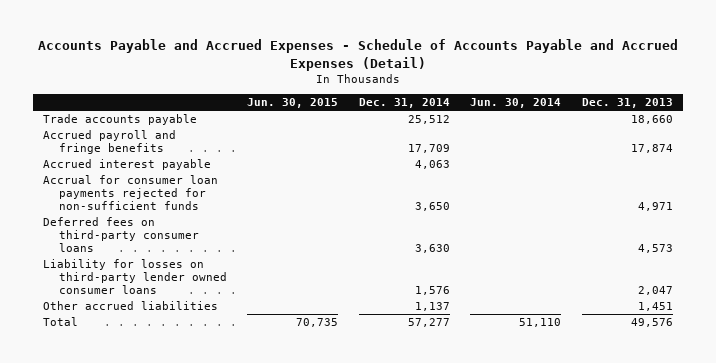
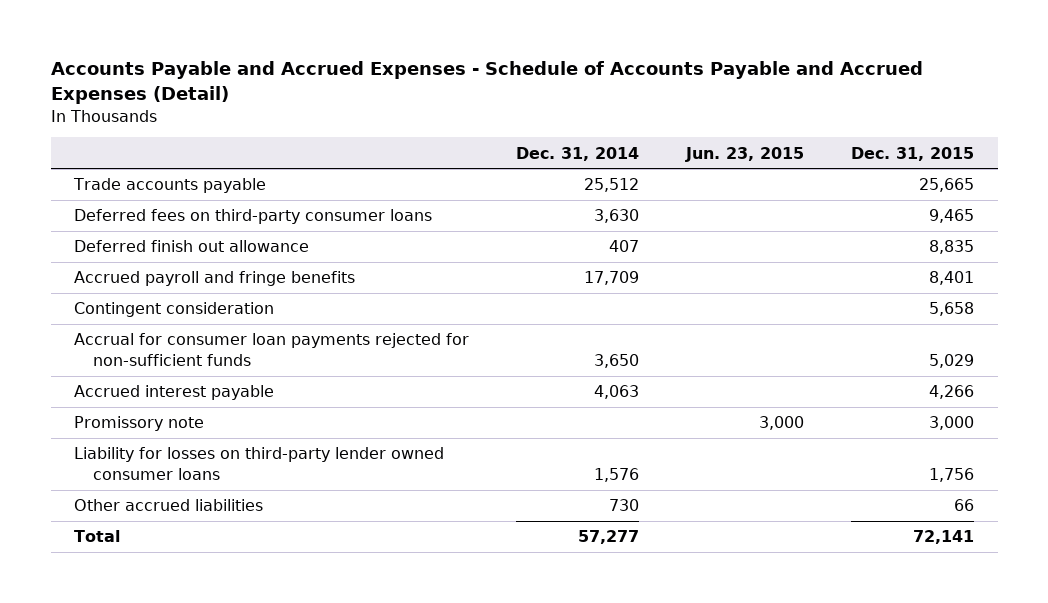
[247,98,339,109] Jun. 30, 2015 -> none
[470,98,562,109] Jun. 30, 2014 -> none
[581,98,673,109] Dec. 31, 2013 -> none
none -> [685,146,805,162] Jun. 23, 2015
none -> [851,146,975,161] Dec. 31, 2015
[43,217,199,253] Deferred fees on third-party consumer loans -> [74,209,433,225] Deferred fees on third-party consumer loans
none -> [74,240,310,253] Deferred finish out allowance
none -> [74,302,275,318] Contingent consideration
[43,159,212,171] Accrued interest payable -> [74,385,275,401] Accrued interest payable
none -> [74,416,205,432] Promissory note
[414,302,450,312] 1,137 -> [609,499,640,512] 730

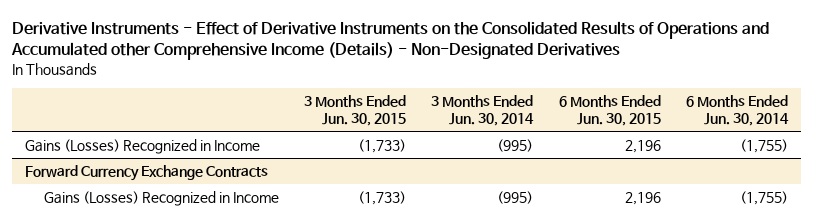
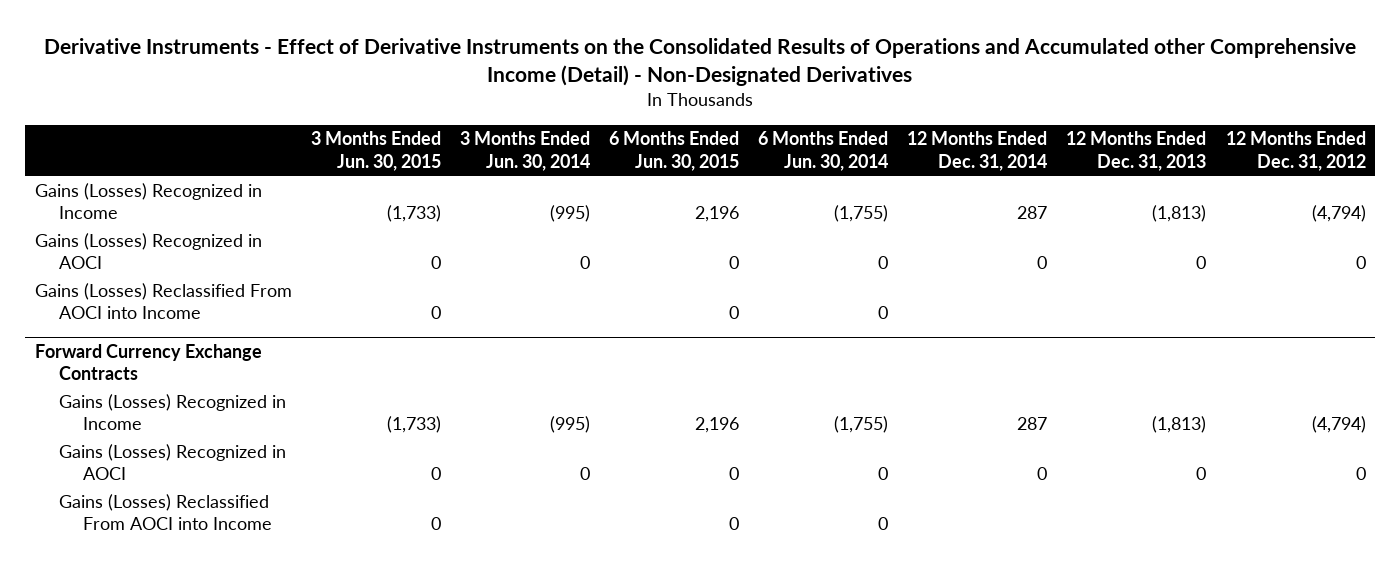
[11,20,770,61] Derivative Instruments - Effect of Derivative Instruments on the Consolidated Results of Operations and Accumulated other Comprehensive Income (Details) - Non-Designated Derivatives -> [44,37,1357,86] Derivative Instruments - Effect of Derivative Instruments on the Consolidated Results of Operations and Accumulated other Comprehensive Income (Detail) - Non-Designated Derivatives
none -> [907,131,1048,171] 12 Months Ended Dec. 31, 2014
none -> [1066,131,1207,171] 12 Months Ended Dec. 31, 2013
none -> [1225,131,1366,171] 12 Months Ended Dec. 31, 2012
none -> [34,232,262,269] Gains (Losses) Recognized in AOCI
none -> [34,282,292,319] Gains (Losses) Reclassified From AOCI into Income
none -> [59,443,287,480] Gains (Losses) Recognized in AOCI
none -> [59,493,273,530] Gains (Losses) Reclassified From AOCI into Income

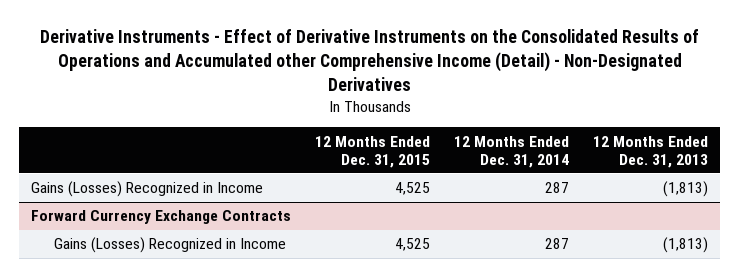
[310,131,441,171] 3 Months Ended Jun. 30, 2015 -> none
[460,131,591,171] 3 Months Ended Jun. 30, 2014 -> none
[609,131,740,171] 6 Months Ended Jun. 30, 2015 -> none
[758,131,889,171] 6 Months Ended Jun. 30, 2014 -> none
[1225,131,1366,171] 12 Months Ended Dec. 31, 2012 -> none
none -> [315,135,431,168] 12 Months Ended Dec. 31, 2015
[34,232,262,269] Gains (Losses) Recognized in AOCI -> none
[34,282,292,319] Gains (Losses) Reclassified From AOCI into Income -> none
[59,443,287,480] Gains (Losses) Recognized in AOCI -> none
[59,493,273,530] Gains (Losses) Reclassified From AOCI into Income -> none

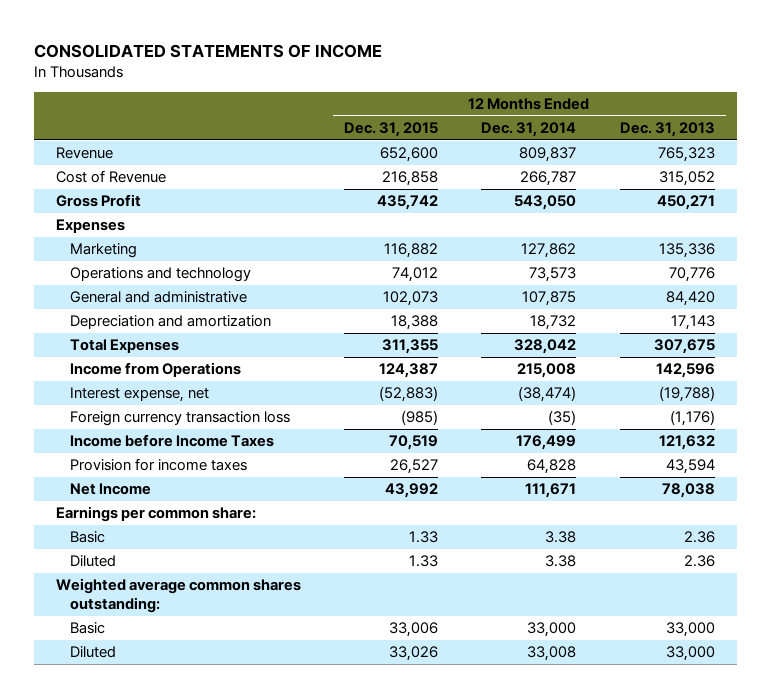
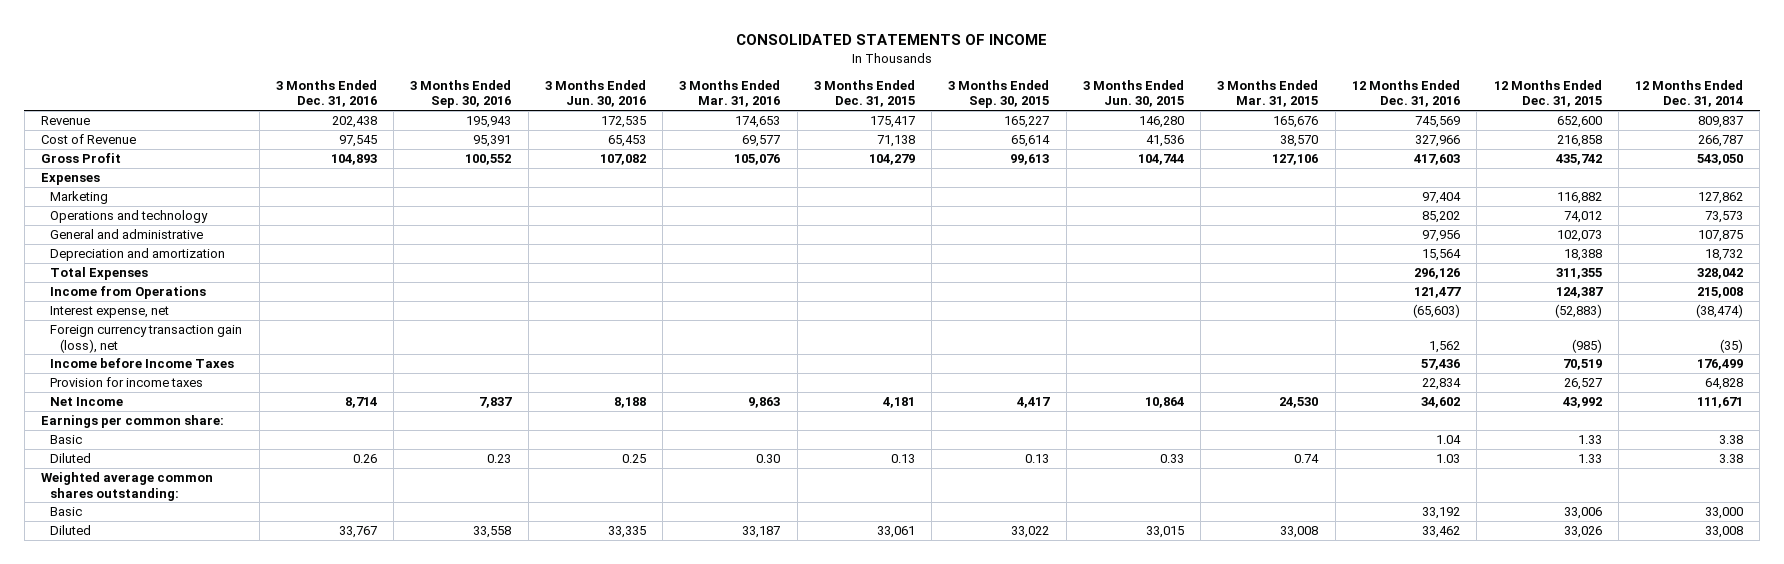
[619,122,715,138] Dec. 31, 2013 -> none
none -> [275,80,377,108] 3 Months Ended Dec. 31, 2016
none -> [410,80,512,109] 3 Months Ended Sep. 30, 2016
none -> [544,80,646,108] 3 Months Ended Jun. 30, 2016
none -> [679,80,781,108] 3 Months Ended Mar. 31, 2016
none -> [813,80,915,108] 3 Months Ended Dec. 31, 2015
none -> [948,80,1050,109] 3 Months Ended Sep. 30, 2015
none -> [1082,80,1184,108] 3 Months Ended Jun. 30, 2015
none -> [1217,80,1319,108] 3 Months Ended Mar. 31, 2015
none -> [1352,80,1461,108] 12 Months Ended Dec. 31, 2016
[69,411,290,427] Foreign currency transaction loss -> [50,325,243,353] Foreign currency transaction gain (loss), net

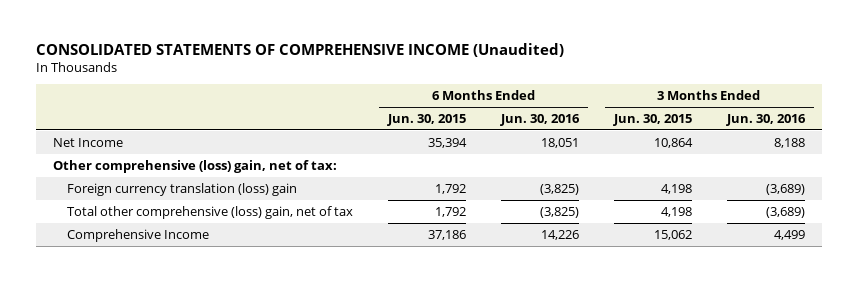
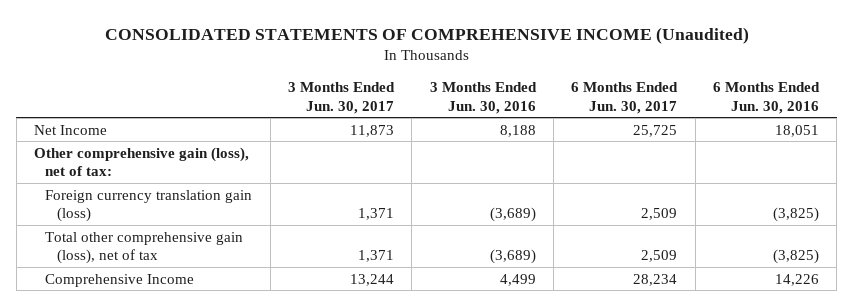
[387,113,467,126] Jun. 30, 2015 -> none
[612,113,692,126] Jun. 30, 2015 -> none
none -> [288,82,396,114] 3 Months Ended Jun. 30, 2017
none -> [571,82,679,114] 6 Months Ended Jun. 30, 2017
[53,159,338,173] Other comprehensive (loss) gain, net of tax: -> [34,146,250,177] Other comprehensive gain (loss), net of tax:
[67,182,298,196] Foreign currency translation (loss) gain -> [45,189,253,223] Foreign currency translation gain (loss)
[67,205,354,219] Total other comprehensive (loss) gain, net of tax -> [45,231,244,265] Total other comprehensive gain (loss), net of tax

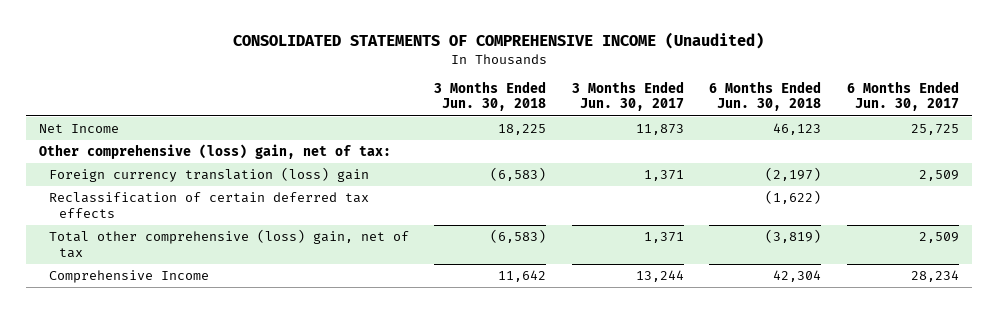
[429,82,537,114] 3 Months Ended Jun. 30, 2016 -> none
[712,82,820,114] 6 Months Ended Jun. 30, 2016 -> none
none -> [434,80,547,112] 3 Months Ended Jun. 30, 2018
none -> [709,80,822,112] 6 Months Ended Jun. 30, 2018
[34,146,250,177] Other comprehensive gain (loss), net of tax: -> [39,144,392,160] Other comprehensive (loss) gain, net of tax:
[45,189,253,223] Foreign currency translation gain (loss) -> [48,167,369,183] Foreign currency translation (loss) gain
none -> [48,192,369,218] Reclassification of certain deferred tax effects
[45,231,244,265] Total other comprehensive gain (loss), net of tax -> [48,229,409,258] Total other comprehensive (loss) gain, net of tax

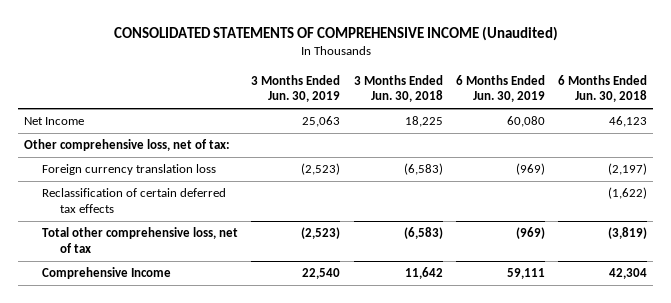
[571,80,684,112] 3 Months Ended Jun. 30, 2017 -> none
[846,80,959,112] 6 Months Ended Jun. 30, 2017 -> none
none -> [251,74,341,103] 3 Months Ended Jun. 30, 2019
none -> [455,74,545,103] 6 Months Ended Jun. 30, 2019
[39,144,392,160] Other comprehensive (loss) gain, net of tax: -> [24,139,231,152] Other comprehensive loss, net of tax:
[48,167,369,183] Foreign currency translation (loss) gain -> [42,164,217,176] Foreign currency translation loss
[48,229,409,258] Total other comprehensive (loss) gain, net of tax -> [42,227,239,253] Total other comprehensive loss, net of tax

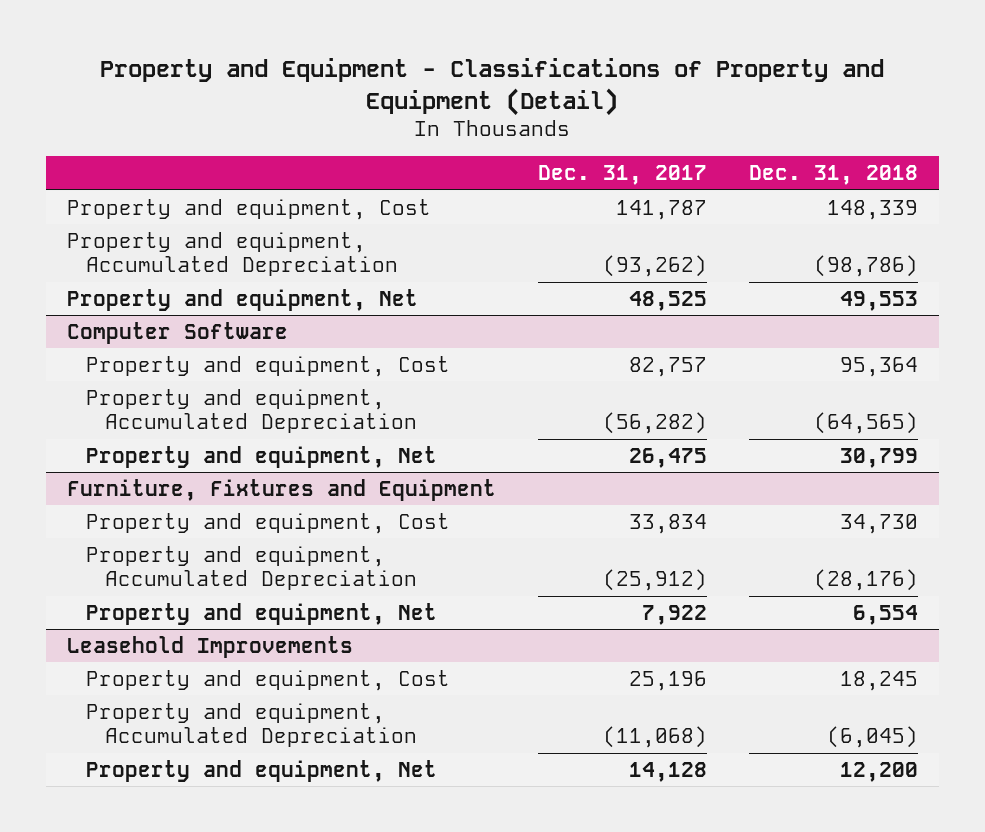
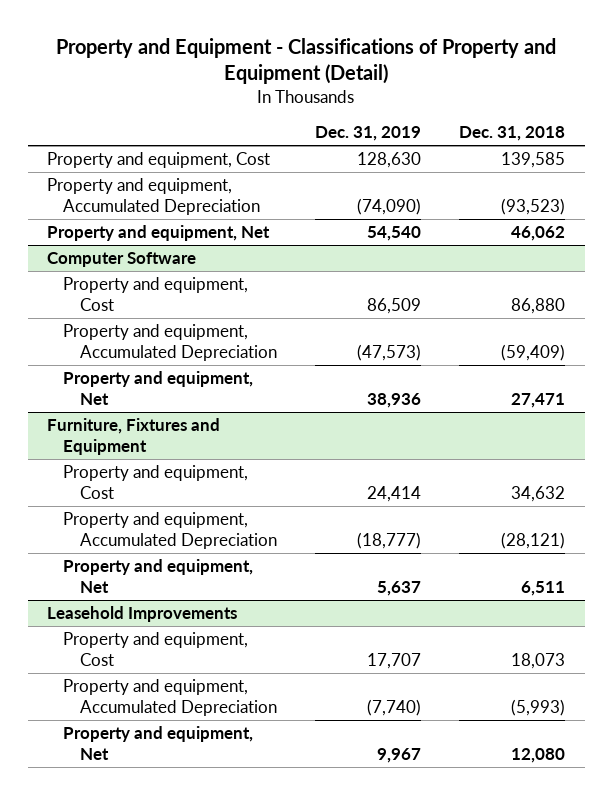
[537,165,707,186] Dec. 31, 2017 -> none
none -> [315,126,422,142] Dec. 31, 2019
[826,199,918,220] 148,339 -> [501,151,566,168] 139,585
[813,255,918,278] (98,786) -> [501,198,566,216] (93,523)
[839,290,918,311] 49,553 -> [511,225,566,241] 46,062
[839,356,918,377] 95,364 -> [511,298,566,315] 86,880
[813,412,918,435] (64,565) -> [501,344,566,362] (59,409)
[839,447,918,468] 30,799 -> [511,393,566,409] 27,471
[839,513,918,534] 34,730 -> [511,486,566,503] 34,632
[813,569,918,592] (28,176) -> [501,532,566,550] (28,121)
[852,604,918,625] 6,554 -> [521,581,566,597] 6,511
[839,670,918,691] 18,245 -> [511,653,566,670] 18,073
[826,726,918,749] (6,045) -> [511,699,566,717] (5,993)
[839,761,918,782] 12,200 -> [511,748,566,764] 12,080

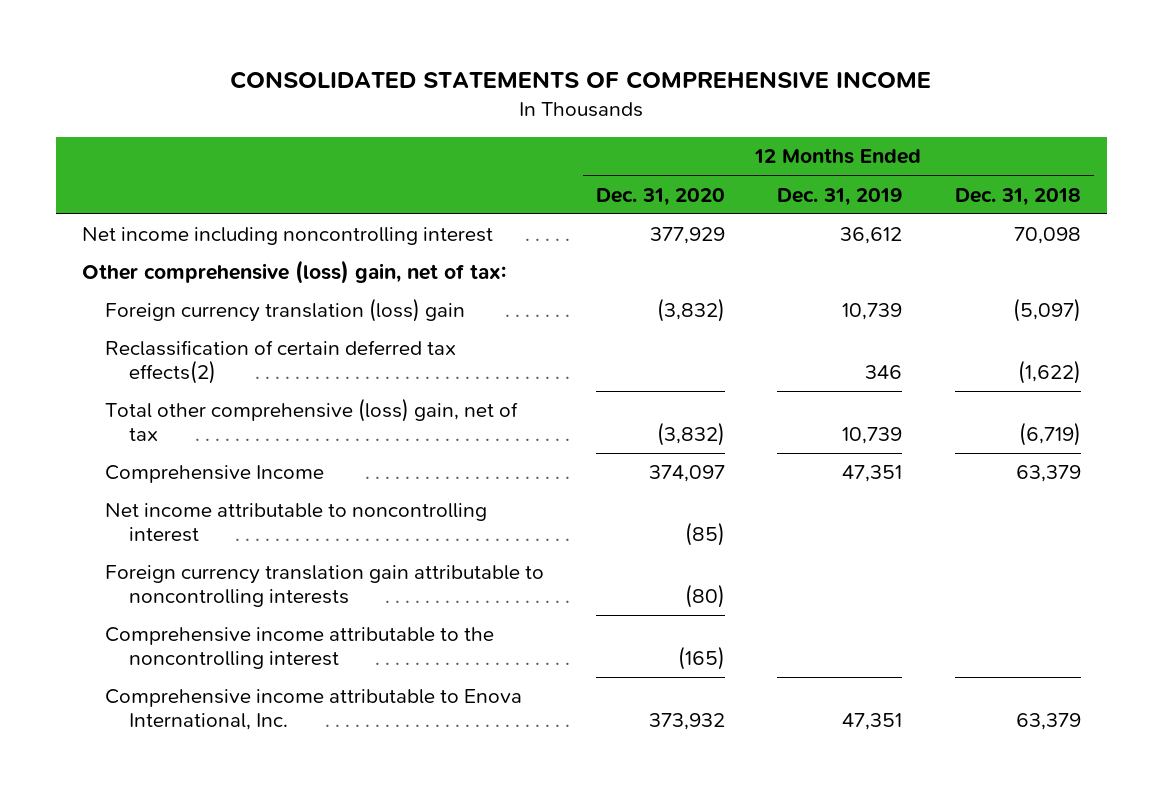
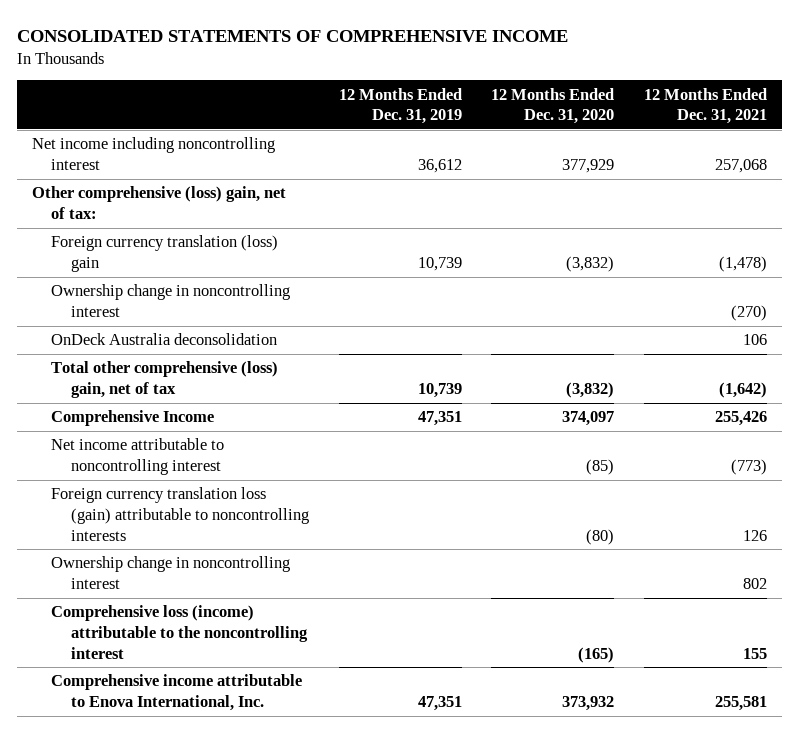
[954,187,1081,206] Dec. 31, 2018 -> none
none -> [644,87,768,125] 12 Months Ended Dec. 31, 2021
[105,340,457,385] Reclassification of certain deferred tax effects(2) -> none
none -> [51,284,291,318] Ownership change in noncontrolling interest
none -> [51,333,278,346] OnDeck Australia deconsolidation
[105,565,545,608] Foreign currency translation gain attributable to noncontrolling interests -> [51,487,309,541] Foreign currency translation loss (gain) attributable to noncontrolling interests
none -> [51,556,291,590] Ownership change in noncontrolling interest
[105,627,495,670] Comprehensive income attributable to the noncontrolling interest -> [51,605,308,659] Comprehensive loss (income) attributable to the noncontrolling interest

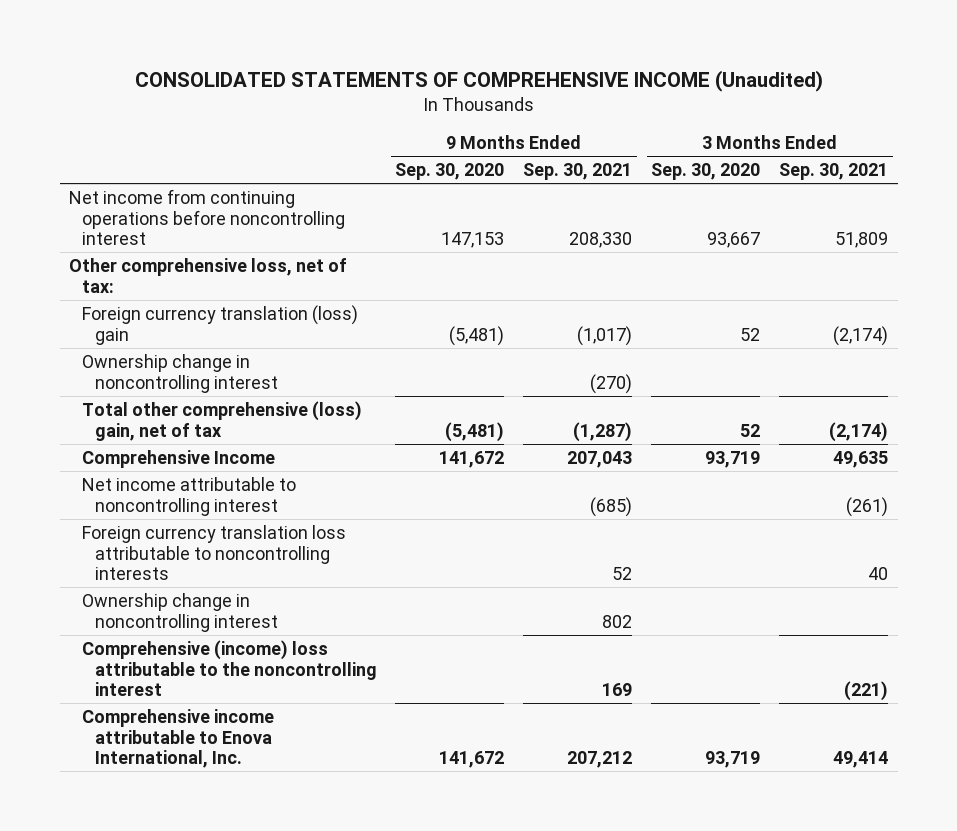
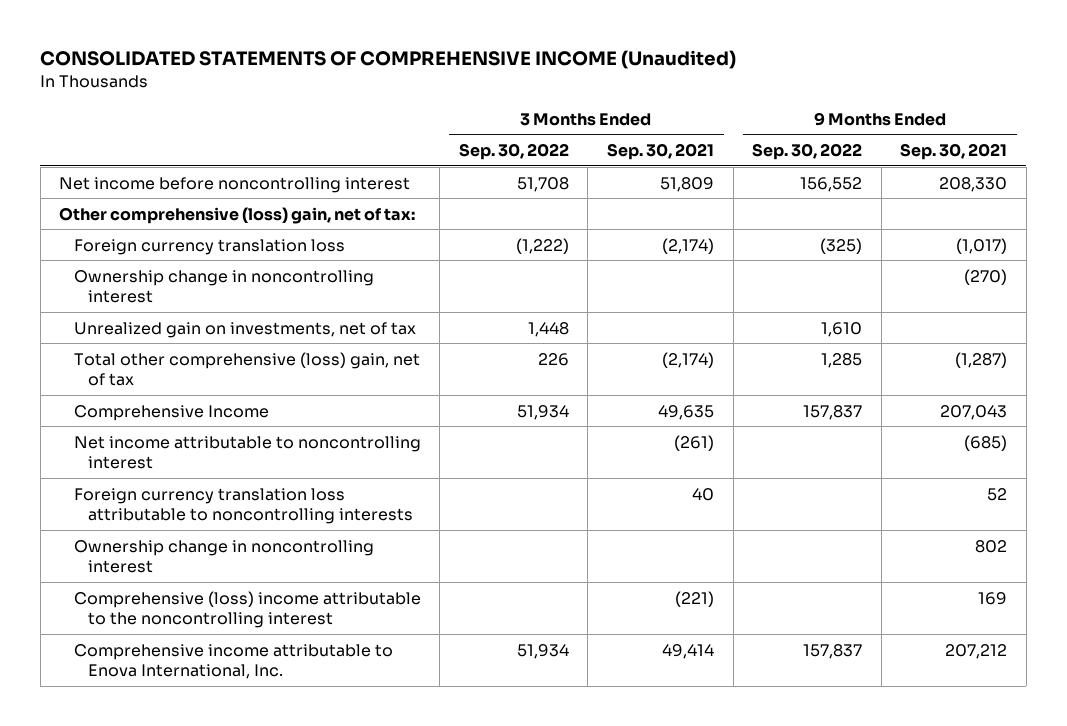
[395,162,505,180] Sep. 30, 2020 -> none
[651,162,761,180] Sep. 30, 2020 -> none
none -> [458,142,569,160] Sep. 30, 2022
none -> [752,142,863,160] Sep. 30, 2022
[69,188,345,246] Net income from continuing operations before noncontrolling interest -> [59,176,411,193] Net income before noncontrolling interest
[69,257,348,293] Other comprehensive loss, net of tax: -> [59,206,416,224] Other comprehensive (loss) gain, net of tax:
[81,304,358,345] Foreign currency translation (loss) gain -> [73,238,345,255] Foreign currency translation loss
none -> [73,321,416,338] Unrealized gain on investments, net of tax
[81,639,377,697] Comprehensive (income) loss attributable to the noncontrolling interest -> [73,590,421,628] Comprehensive (loss) income attributable to the noncontrolling interest

